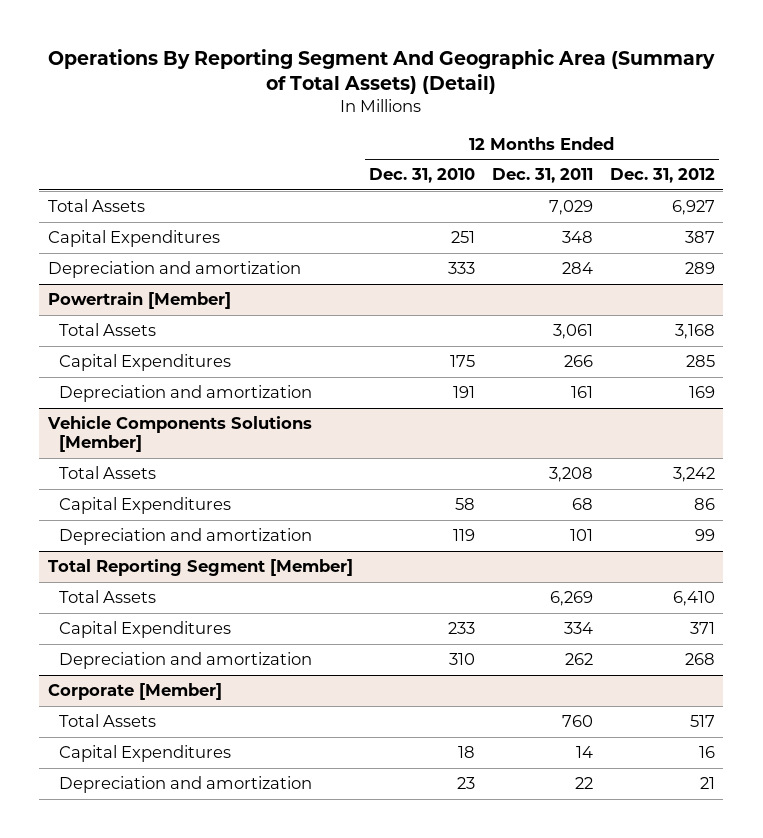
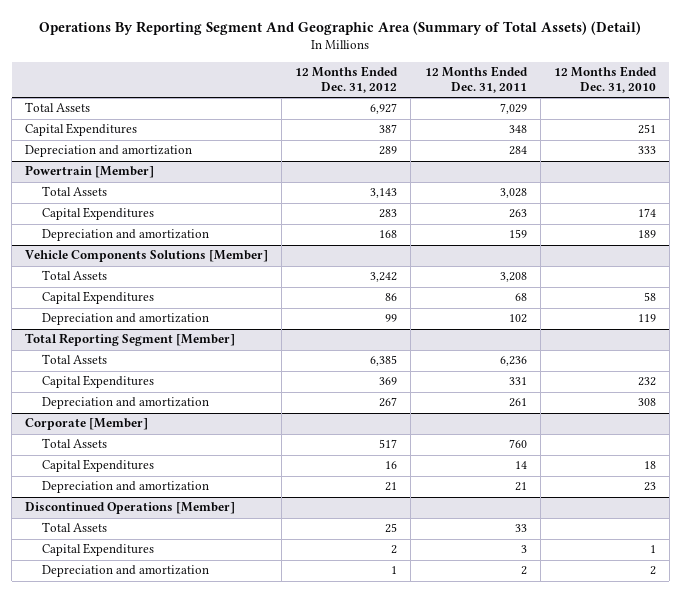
[553,324,594,340] 3,061 -> [499,188,527,199] 3,028
[674,324,715,340] 3,168 -> [370,188,398,199] 3,143
[450,355,476,368] 175 -> [637,208,656,218] 174
[564,355,594,368] 266 -> [508,209,527,219] 263
[685,355,715,368] 285 -> [379,209,398,219] 283
[453,386,476,399] 191 -> [637,230,656,239] 189
[571,386,594,399] 161 -> [508,229,527,239] 159
[688,386,715,399] 169 -> [379,230,398,239] 168
[570,529,594,542] 101 -> [508,314,527,324] 102
[550,591,594,607] 6,269 -> [499,356,527,367] 6,236
[672,591,715,607] 6,410 -> [370,355,398,367] 6,385
[448,622,476,635] 233 -> [637,377,656,387] 232
[564,622,594,635] 334 -> [508,377,527,386] 331
[689,622,715,635] 371 -> [379,377,398,386] 369
[449,653,476,666] 310 -> [637,398,656,407] 308
[565,653,594,666] 262 -> [508,398,527,408] 261
[684,653,715,666] 268 -> [379,397,398,408] 267
[575,777,594,790] 22 -> [514,482,527,492] 21
none -> [25,502,236,515] Discontinued Operations [Member]
none -> [41,522,107,533] Total Assets
none -> [41,543,154,557] Capital Expenditures
none -> [41,565,209,578] Depreciation and amortization

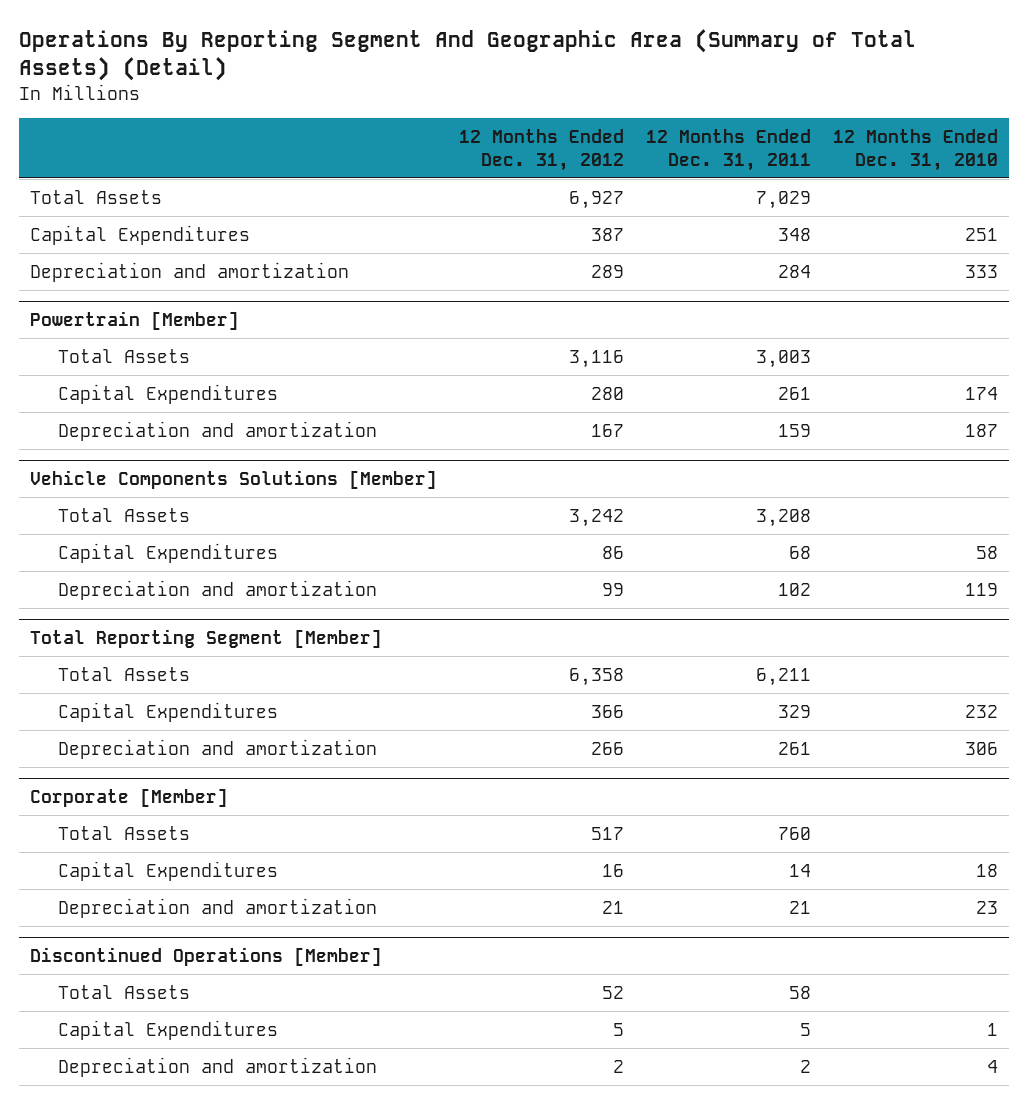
[370,188,398,199] 3,143 -> [568,349,624,368] 3,116
[499,188,527,199] 3,028 -> [755,349,811,368] 3,003
[379,209,398,219] 283 -> [590,386,624,400] 280
[508,209,527,219] 263 -> [777,386,811,400] 261
[379,230,398,239] 168 -> [590,423,624,437] 167
[637,230,656,239] 189 -> [965,423,999,437] 187
[370,355,398,367] 6,385 -> [568,667,624,686] 6,358
[499,356,527,367] 6,236 -> [755,667,811,686] 6,211
[379,377,398,386] 369 -> [590,704,624,718] 366
[508,377,527,386] 331 -> [777,704,811,718] 329
[379,397,398,408] 267 -> [590,741,624,755] 266
[637,398,656,407] 308 -> [965,741,999,755] 306
[385,523,398,534] 25 -> [601,985,624,999] 52
[514,524,527,533] 33 -> [788,985,811,999] 58
[391,545,398,555] 2 -> [612,1022,624,1036] 5
[520,545,527,554] 3 -> [799,1022,811,1036] 5
[391,566,398,575] 1 -> [612,1059,624,1073] 2
[649,566,656,576] 2 -> [987,1059,999,1073] 4

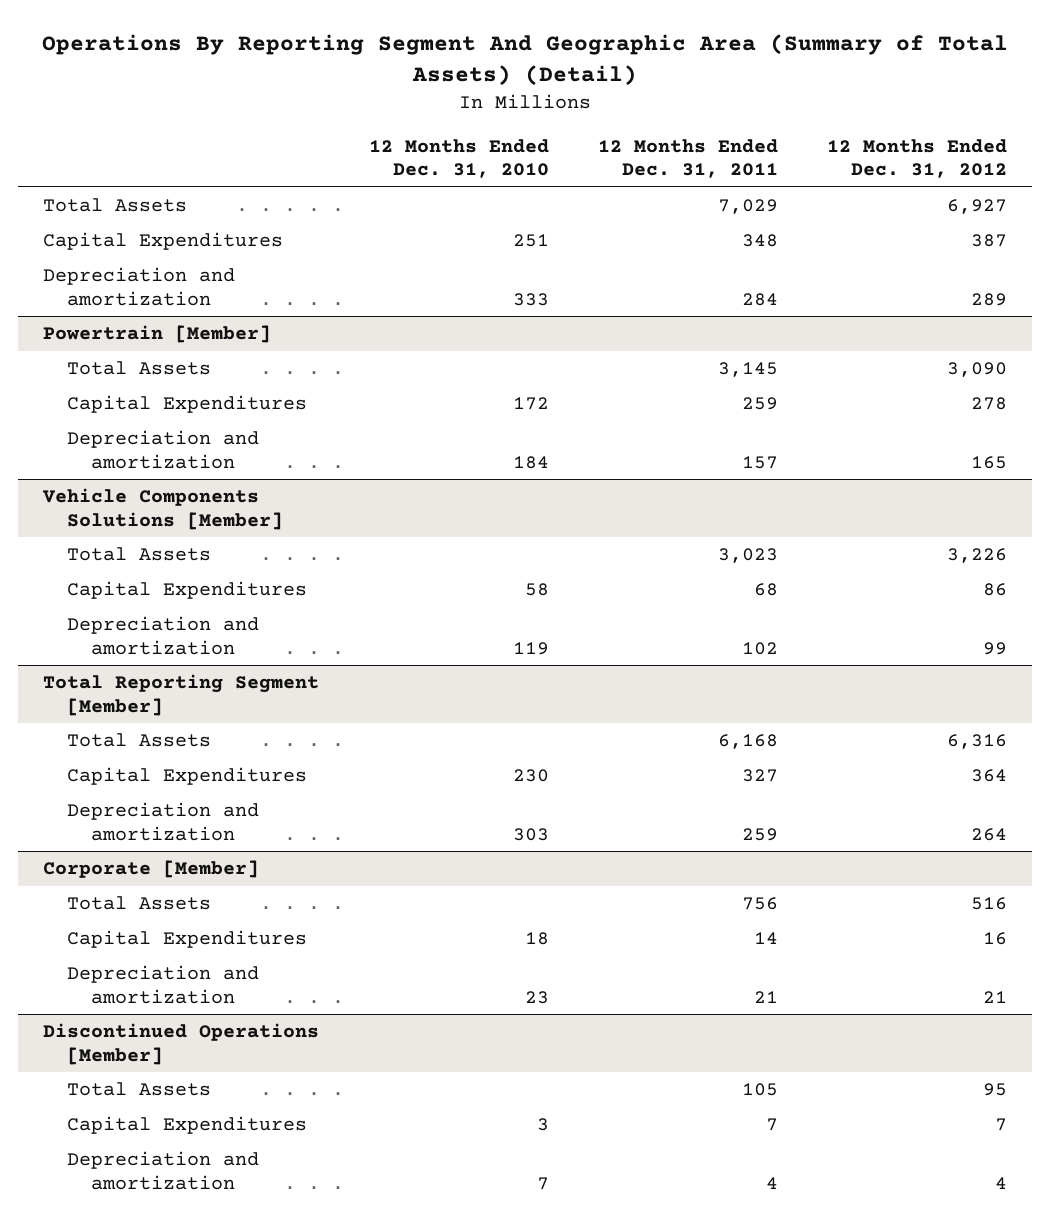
[568,349,624,368] 3,116 -> [947,362,1008,378] 3,090
[755,349,811,368] 3,003 -> [718,362,779,378] 3,145
[590,386,624,400] 280 -> [971,397,1008,411] 278
[777,386,811,400] 261 -> [742,397,779,411] 259
[965,386,999,400] 174 -> [512,397,549,411] 172
[590,423,624,437] 167 -> [971,455,1008,469] 165
[777,423,811,437] 159 -> [742,455,779,469] 157
[965,423,999,437] 187 -> [512,455,549,469] 184
[568,508,624,527] 3,242 -> [947,548,1008,564] 3,226
[755,508,811,527] 3,208 -> [718,548,779,564] 3,023
[568,667,624,686] 6,358 -> [947,734,1008,750] 6,316
[755,667,811,686] 6,211 -> [718,734,779,750] 6,168
[590,704,624,718] 366 -> [971,769,1008,783] 364
[777,704,811,718] 329 -> [742,769,779,783] 327
[965,704,999,718] 232 -> [512,769,549,783] 230
[590,741,624,755] 266 -> [971,827,1008,841] 264
[777,741,811,755] 261 -> [742,827,779,841] 259
[965,741,999,755] 306 -> [512,827,549,841] 303
[590,826,624,840] 517 -> [971,897,1008,911] 516
[777,826,811,840] 760 -> [742,897,779,911] 756
[601,985,624,999] 52 -> [983,1083,1008,1097] 95
[788,985,811,999] 58 -> [742,1083,779,1097] 105
[612,1022,624,1036] 5 -> [995,1118,1008,1132] 7
[799,1022,811,1036] 5 -> [766,1118,779,1132] 7
[987,1022,999,1036] 1 -> [536,1118,549,1132] 3
[612,1059,624,1073] 2 -> [995,1176,1008,1189] 4
[799,1059,811,1073] 2 -> [766,1176,779,1189] 4
[987,1059,999,1073] 4 -> [536,1176,549,1190] 7

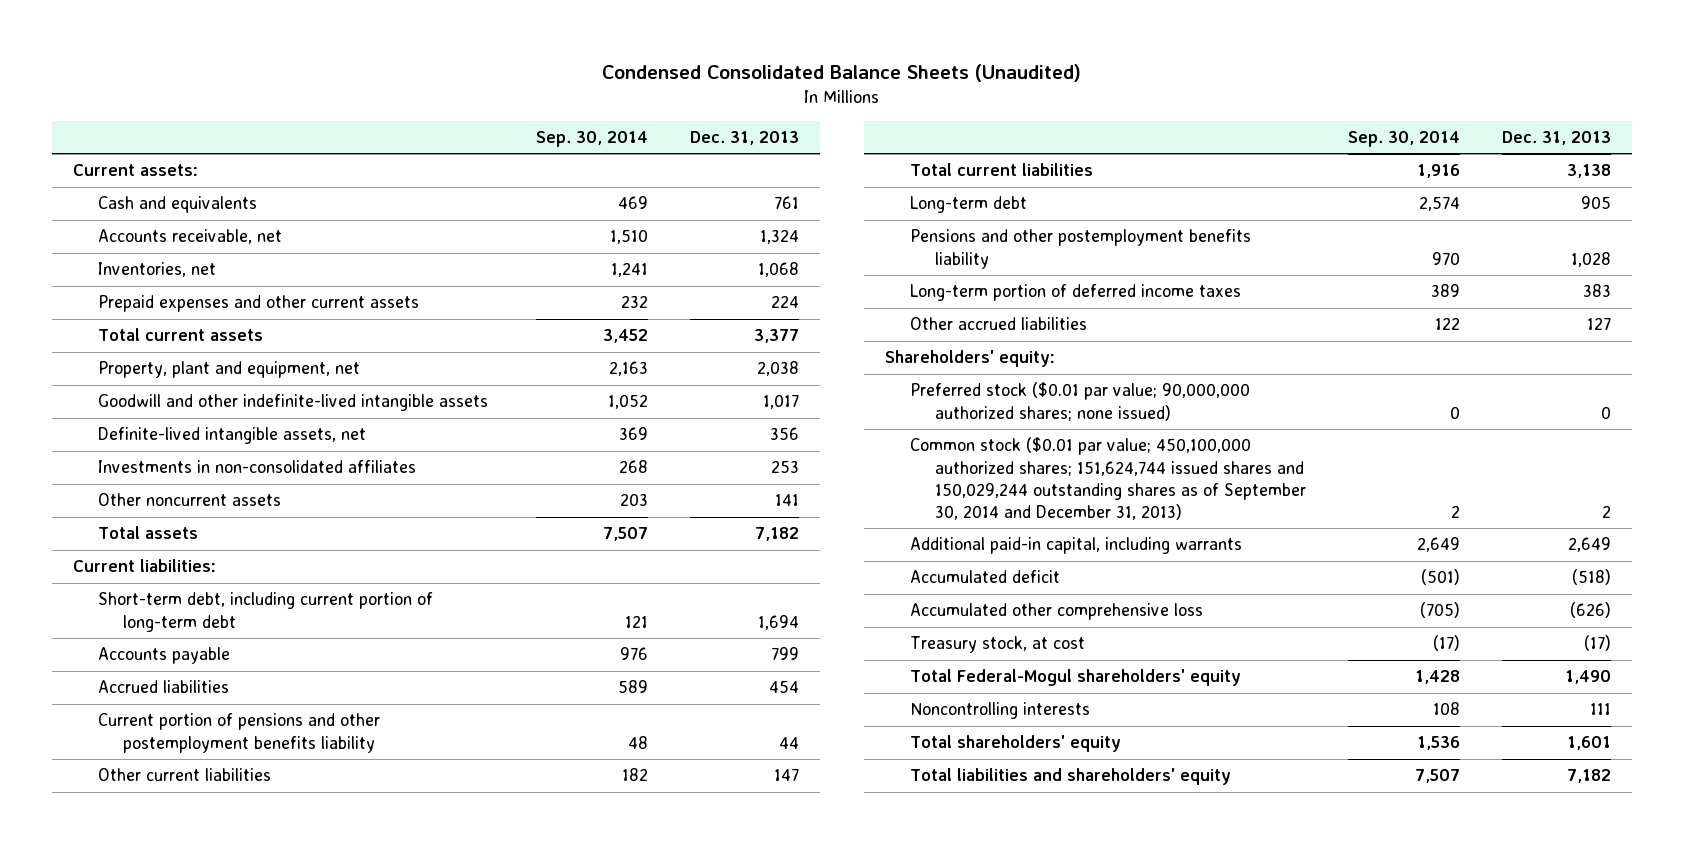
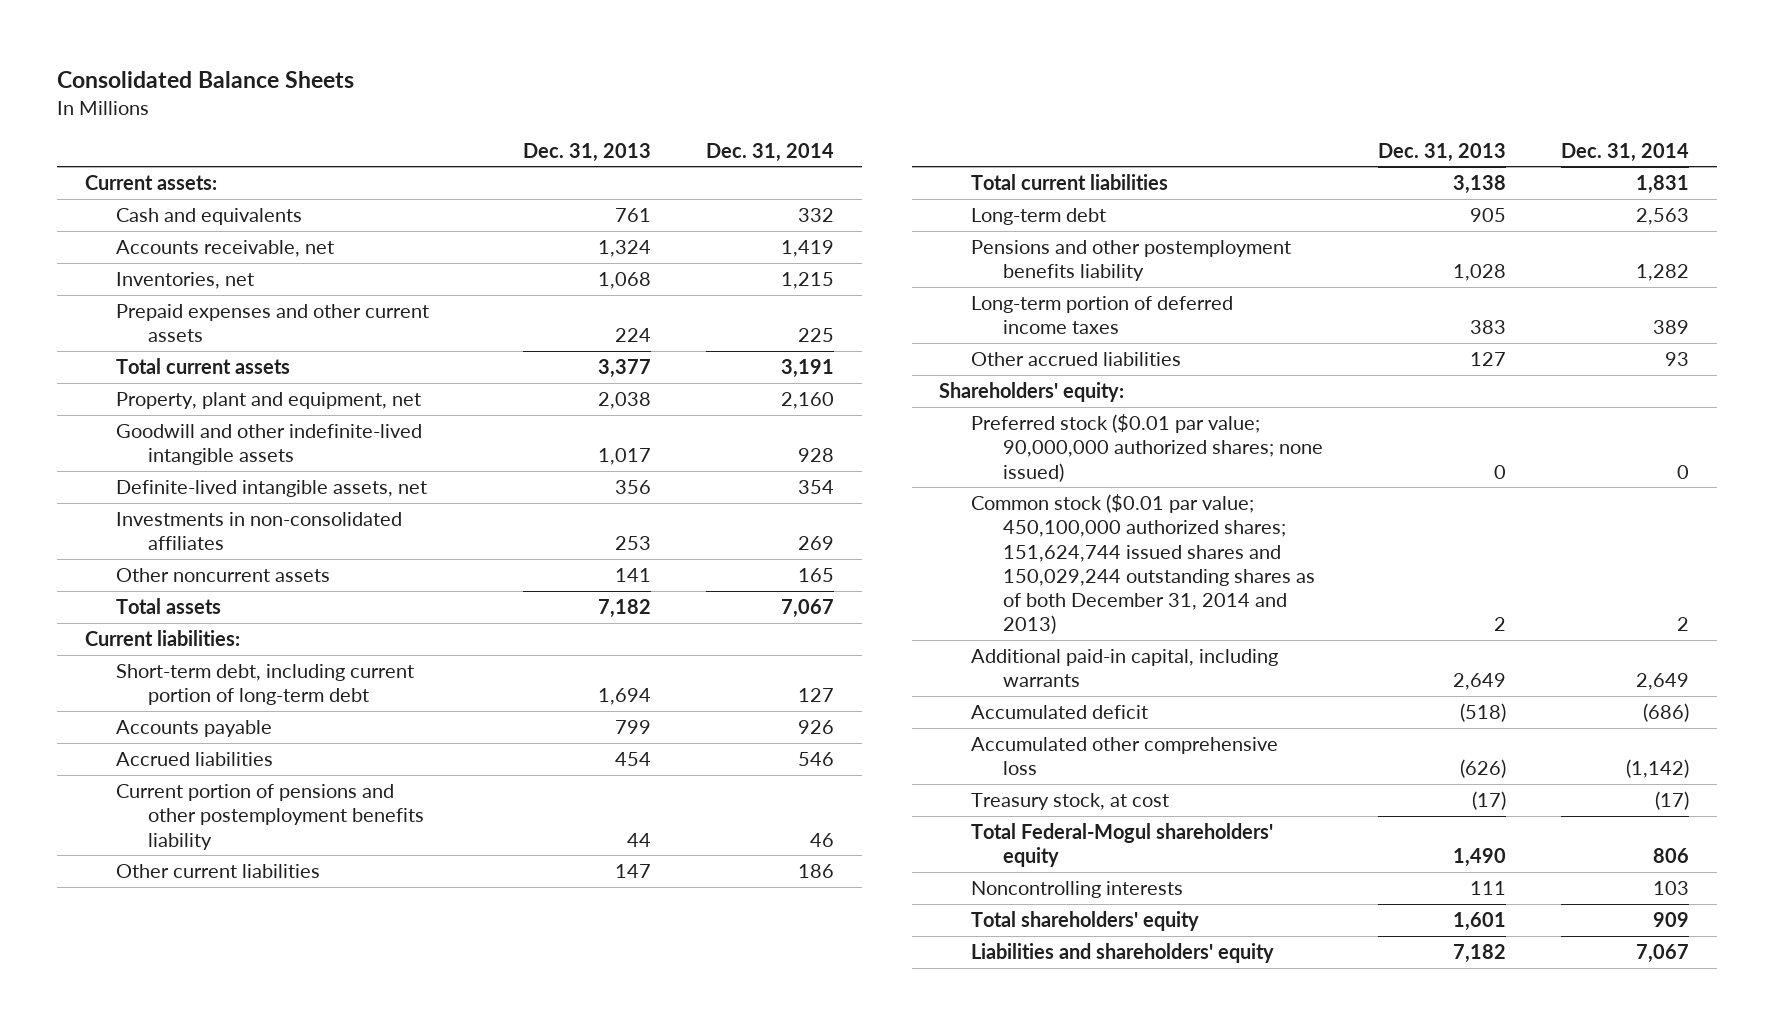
[601,64,1081,83] Condensed Consolidated Balance Sheets (Unaudited) -> [56,70,354,88] Consolidated Balance Sheets
[536,131,649,148] Sep. 30, 2014 -> none
none -> [706,142,835,162] Dec. 31, 2014
[910,437,1307,520] Common stock ($0.01 par value; 450,100,000 authorized shares; 151,624,744 issued shares and 150,029,244 outstanding shares as of September 30, 2014 and December 31, 2013) -> [971,494,1316,635] Common stock ($0.01 par value; 450,100,000 authorized shares; 151,624,744 issued shares and 150,029,244 outstanding shares as of both December 31, 2014 and 2013)
[910,768,1232,786] Total liabilities and shareholders' equity -> [971,943,1275,964] Liabilities and shareholders' equity

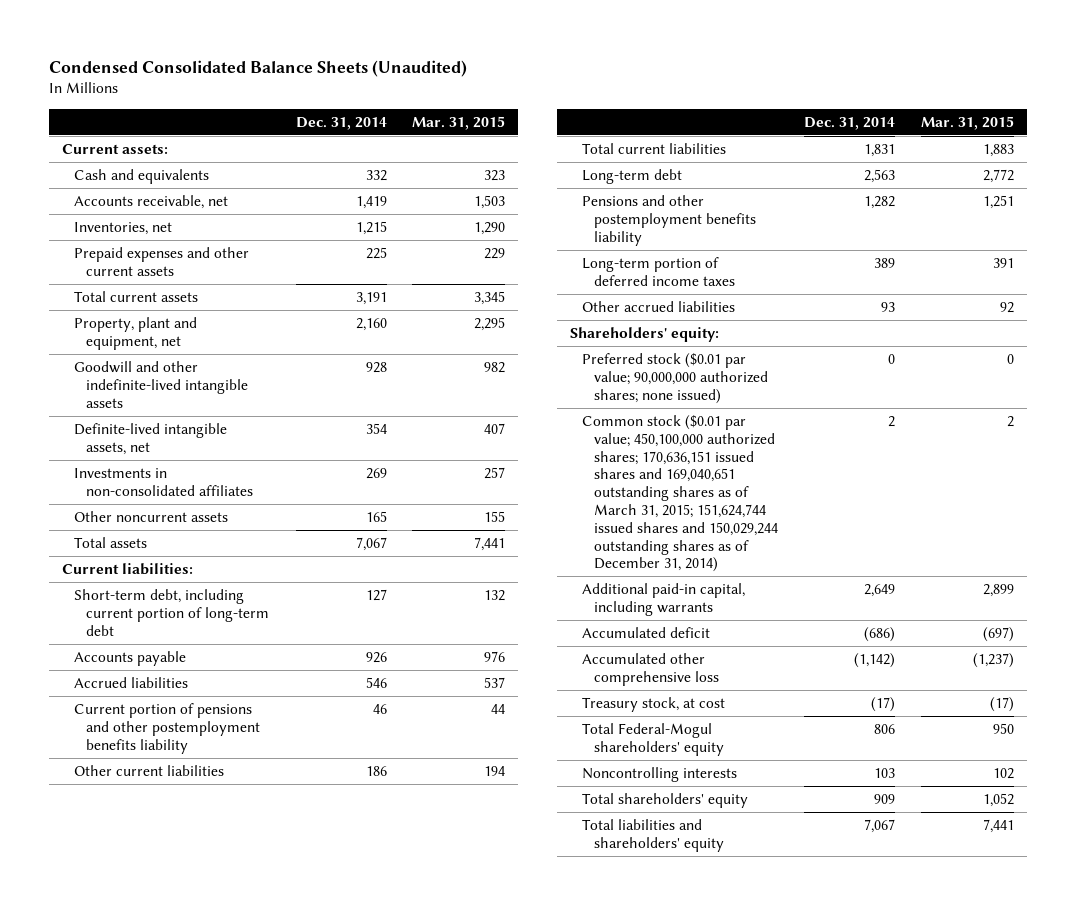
[56,70,354,88] Consolidated Balance Sheets -> [48,59,467,77] Condensed Consolidated Balance Sheets (Unaudited)
[523,142,652,162] Dec. 31, 2013 -> none
none -> [412,115,506,130] Mar. 31, 2015
[971,494,1316,635] Common stock ($0.01 par value; 450,100,000 authorized shares; 151,624,744 issued shares and 150,029,244 outstanding shares as of both December 31, 2014 and 2013) -> [581,415,779,573] Common stock ($0.01 par value; 450,100,000 authorized shares; 170,636,151 issued shares and 169,040,651 outstanding shares as of March 31, 2015; 151,624,744 issued shares and 150,029,244 outstanding shares as of December 31, 2014)
[971,943,1275,964] Liabilities and shareholders' equity -> [581,819,725,852] Total liabilities and shareholders' equity

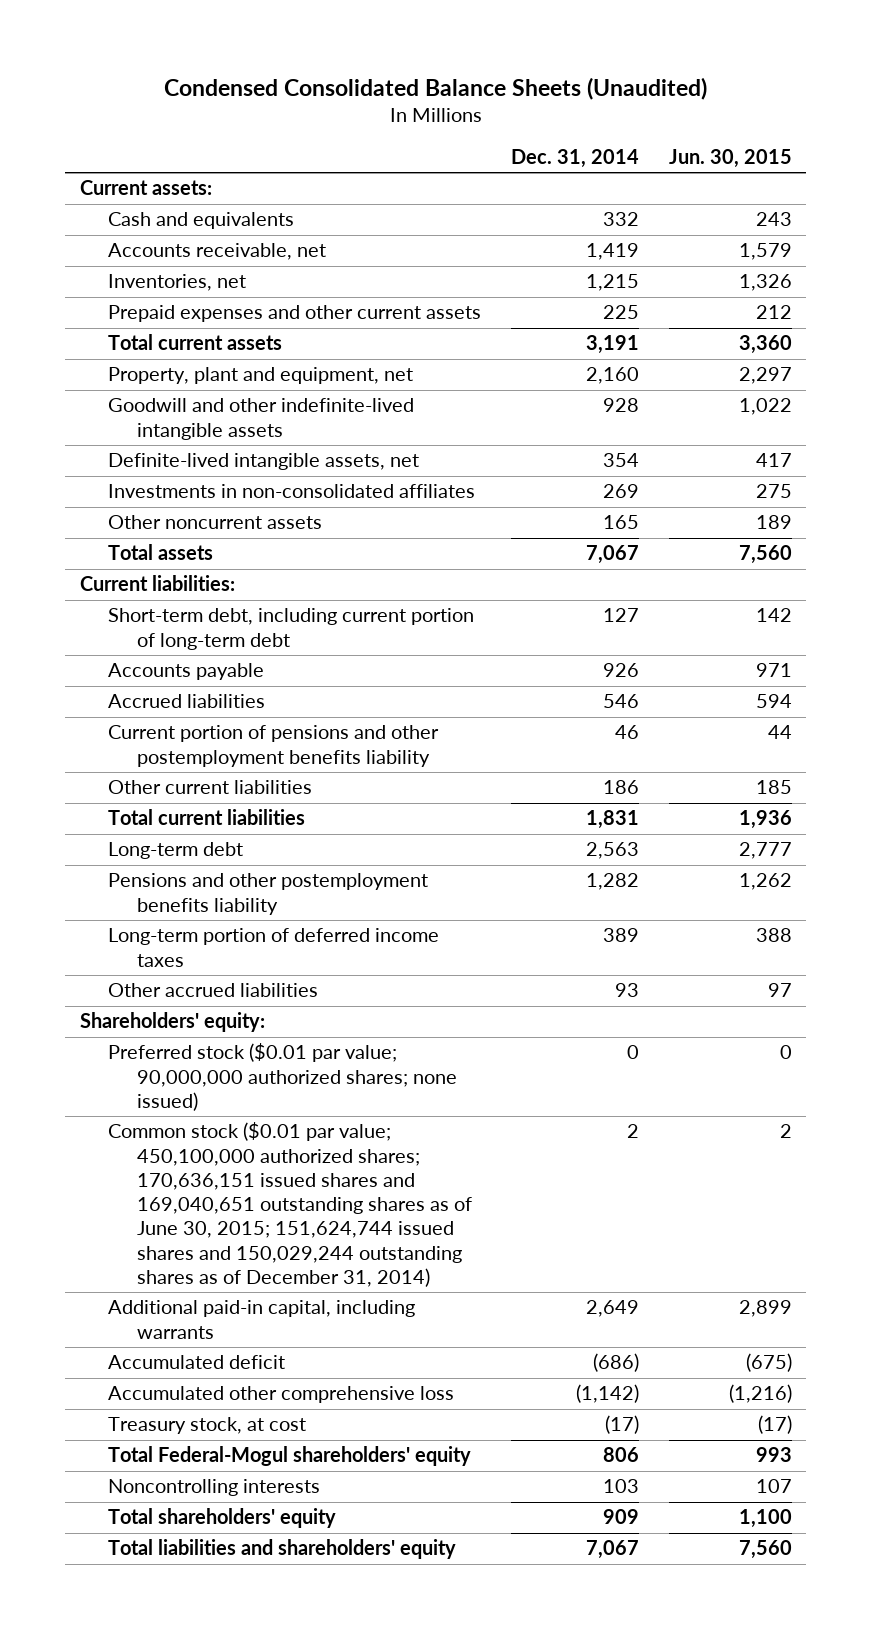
[412,115,506,130] Mar. 31, 2015 -> none
none -> [668,149,792,169] Jun. 30, 2015
[581,415,779,573] Common stock ($0.01 par value; 450,100,000 authorized shares; 170,636,151 issued shares and 169,040,651 outstanding shares as of March 31, 2015; 151,624,744 issued shares and 150,029,244 outstanding shares as of December 31, 2014) -> [108,1122,472,1287] Common stock ($0.01 par value; 450,100,000 authorized shares; 170,636,151 issued shares and 169,040,651 outstanding shares as of June 30, 2015; 151,624,744 issued shares and 150,029,244 outstanding shares as of December 31, 2014)

